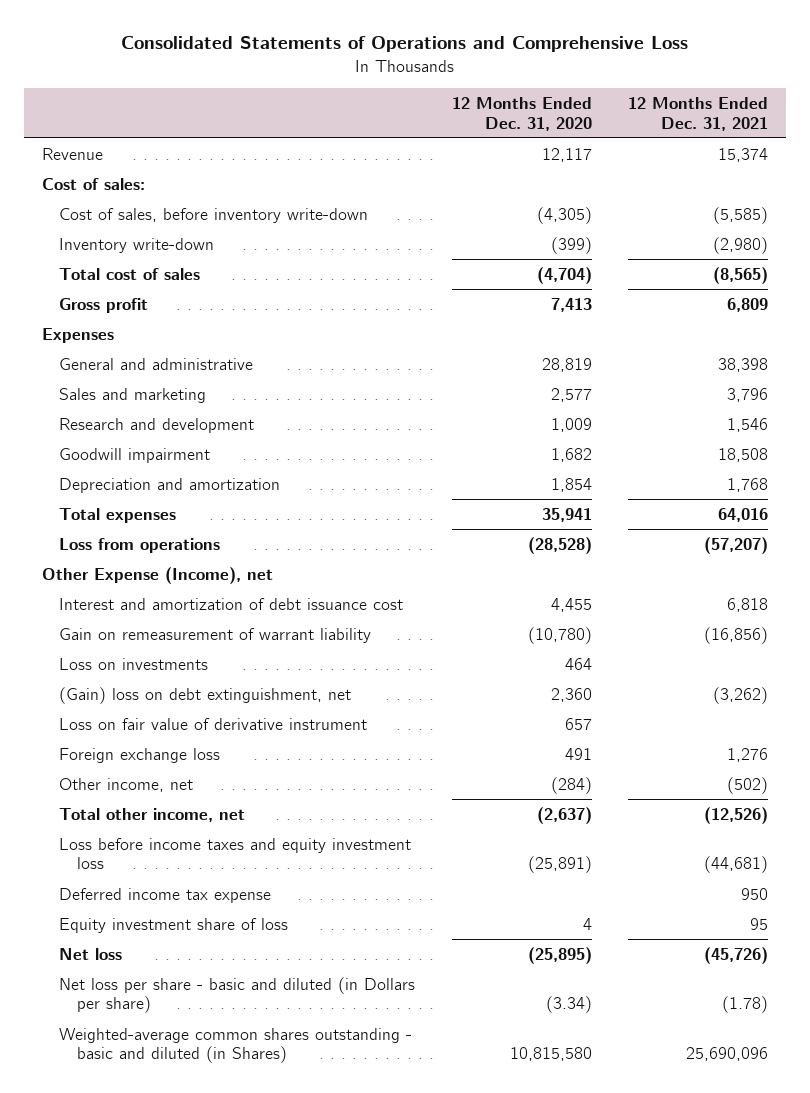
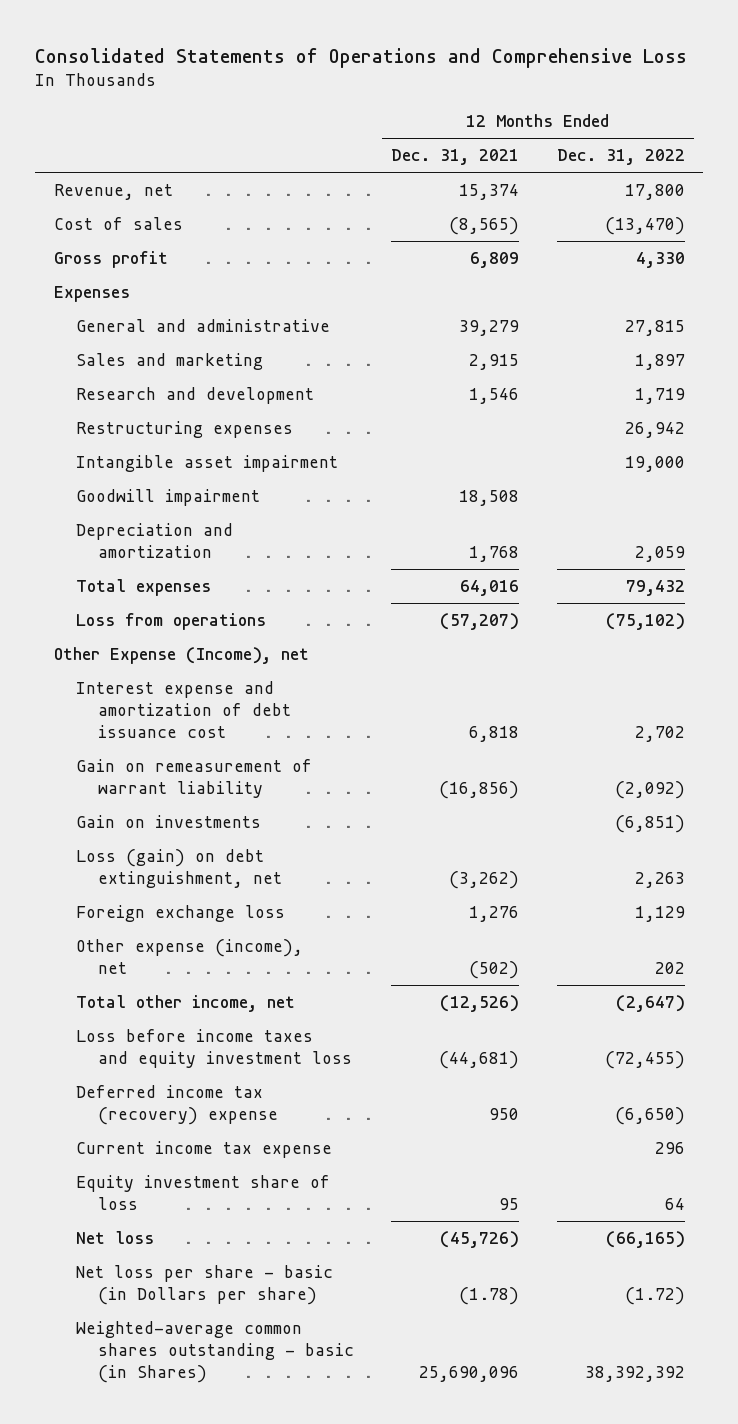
[451,97,592,131] 12 Months Ended Dec. 31, 2020 -> none
none -> [556,149,685,166] Dec. 31, 2022
[41,177,145,190] Cost of sales: -> none
[59,207,369,223] Cost of sales, before inventory write-down -> none
[59,237,215,253] Inventory write-down -> none
[41,147,103,160] Revenue -> [53,184,173,201] Revenue, net
[59,267,201,280] Total cost of sales -> [53,217,183,231] Cost of sales
[717,357,768,372] 38,398 -> [459,320,520,337] 39,279
[726,387,768,402] 3,796 -> [469,354,520,371] 2,915
none -> [76,421,294,439] Restructuring expenses
none -> [76,455,339,473] Intangible asset impairment
[59,597,404,610] Interest and amortization of debt issuance cost -> [76,681,292,738] Interest expense and amortization of debt issuance cost
[59,717,368,730] Loss on fair value of derivative instrument -> none
[59,657,209,670] Loss on investments -> [76,815,262,829] Gain on investments
[59,686,352,704] (Gain) loss on debt extinguishment, net -> [76,849,283,889] Loss (gain) on debt extinguishment, net
[59,777,194,792] Other income, net -> [76,939,304,975] Other expense (income), net
[59,887,272,903] Deferred income tax expense -> [76,1085,279,1126] Deferred income tax (recovery) expense
none -> [76,1141,333,1159] Current income tax expense
[59,976,416,1014] Net loss per share - basic and diluted (in Dollars per share) -> [76,1265,334,1306] Net loss per share - basic (in Dollars per share)
[59,1027,413,1064] Weighted-average common shares outstanding - basic and diluted (in Shares) -> [76,1321,355,1383] Weighted-average common shares outstanding - basic (in Shares)

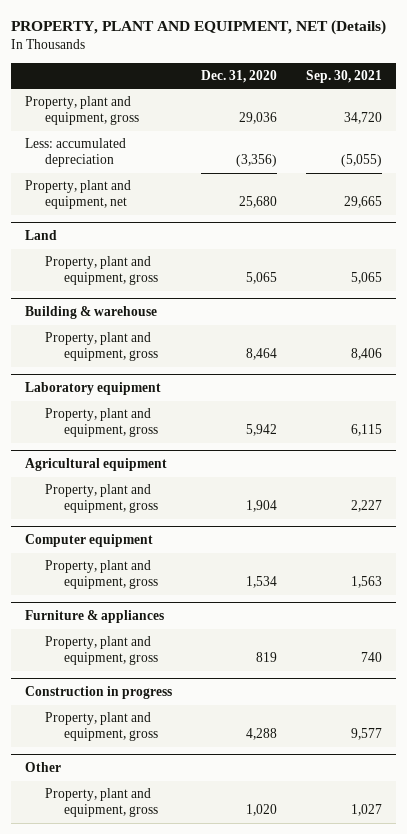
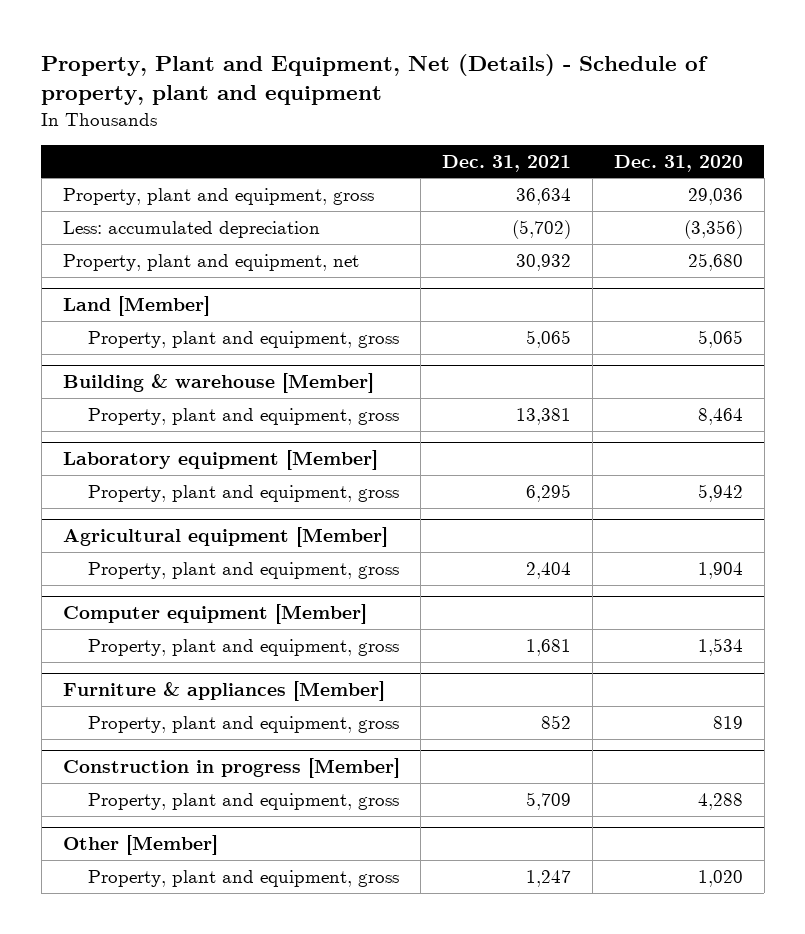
[10,20,386,36] PROPERTY, PLANT AND EQUIPMENT, NET (Details) -> [41,53,709,106] Property, Plant and Equipment, Net (Details) - Schedule of property, plant and equipment
[305,69,382,83] Sep. 30, 2021 -> none
none -> [442,154,572,172] Dec. 31, 2021
[25,230,58,241] Land -> [62,296,210,317] Land [Member]
[25,306,158,320] Building & warehouse -> [62,373,374,394] Building & warehouse [Member]
[25,382,162,396] Laboratory equipment -> [62,450,378,471] Laboratory equipment [Member]
[25,458,168,472] Agricultural equipment -> [62,527,388,548] Agricultural equipment [Member]
[25,534,154,548] Computer equipment -> [62,604,367,625] Computer equipment [Member]
[25,610,165,624] Furniture & appliances -> [62,681,385,702] Furniture & appliances [Member]
[25,686,173,700] Construction in progress -> [62,758,400,779] Construction in progress [Member]
[25,762,62,773] Other -> [62,835,218,856] Other [Member]

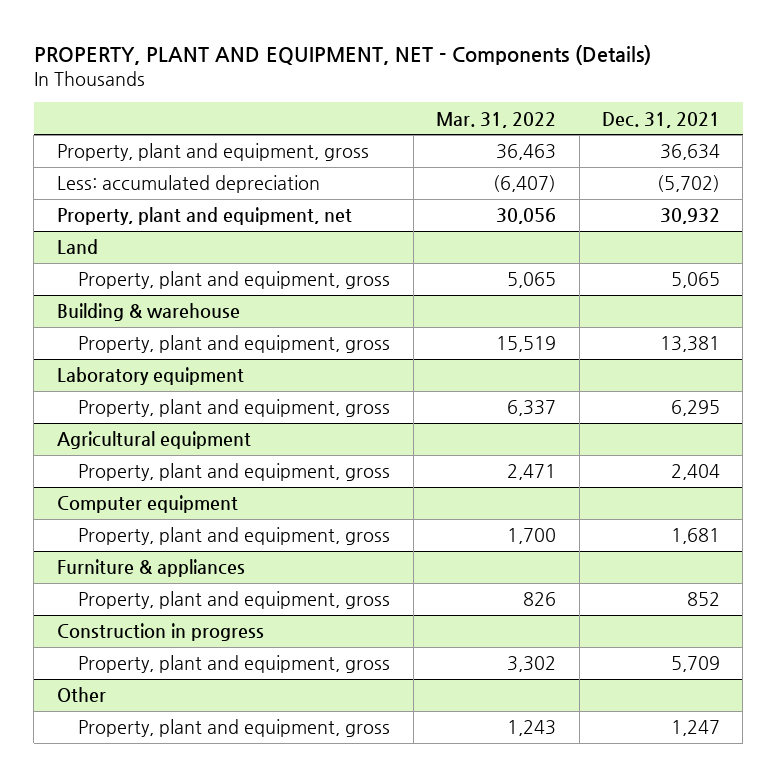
[41,53,709,106] Property, Plant and Equipment, Net (Details) - Schedule of property, plant and equipment -> [33,45,651,66] PROPERTY, PLANT AND EQUIPMENT, NET - Components (Details)
[613,154,743,172] Dec. 31, 2020 -> none
none -> [436,111,557,128] Mar. 31, 2022
[62,296,210,317] Land [Member] -> [56,239,98,255] Land
[62,373,374,394] Building & warehouse [Member] -> [56,303,240,322] Building & warehouse
[62,450,378,471] Laboratory equipment [Member] -> [56,367,244,386] Laboratory equipment
[62,527,388,548] Agricultural equipment [Member] -> [56,431,251,450] Agricultural equipment
[62,604,367,625] Computer equipment [Member] -> [56,495,238,514] Computer equipment
[62,681,385,702] Furniture & appliances [Member] -> [56,559,245,578] Furniture & appliances
[62,758,400,779] Construction in progress [Member] -> [56,623,264,642] Construction in progress
[62,835,218,856] Other [Member] -> [56,687,106,703] Other

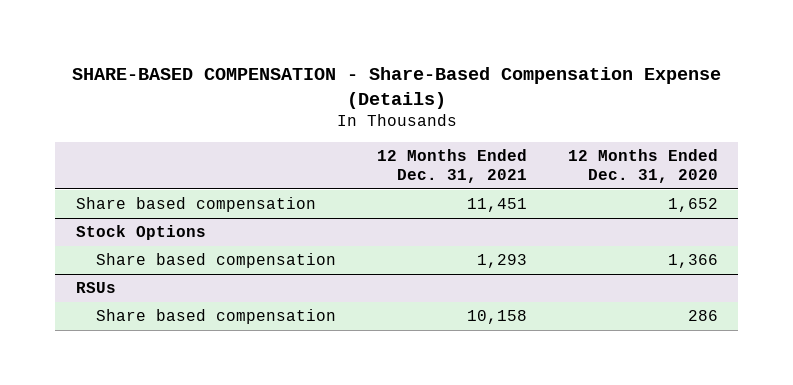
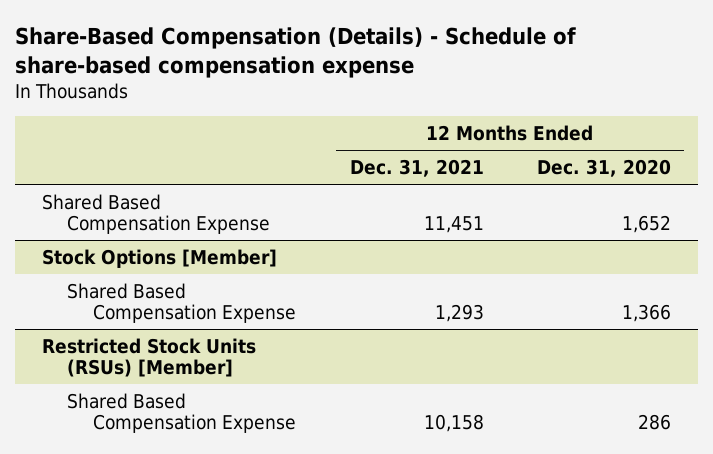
[71,67,721,109] SHARE-BASED COMPENSATION - Share-Based Compensation Expense (Details) -> [14,26,576,78] Share-Based Compensation (Details) - Schedule of share-based compensation expense
[75,197,316,213] Share based compensation -> [41,193,271,235] Shared Based Compensation Expense
[75,225,206,241] Stock Options -> [41,248,277,268] Stock Options [Member]
[96,253,337,269] Share based compensation -> [67,282,297,324] Shared Based Compensation Expense
[75,282,116,294] RSUs -> [41,337,256,378] Restricted Stock Units (RSUs) [Member]
[96,309,337,325] Share based compensation -> [67,392,297,434] Shared Based Compensation Expense

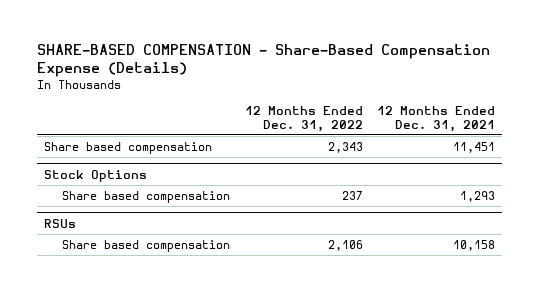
[14,26,576,78] Share-Based Compensation (Details) - Schedule of share-based compensation expense -> [36,43,490,77] SHARE-BASED COMPENSATION - Share-Based Compensation Expense (Details)
[536,159,671,178] Dec. 31, 2020 -> none
none -> [244,105,363,132] 12 Months Ended Dec. 31, 2022
[41,193,271,235] Shared Based Compensation Expense -> [44,141,213,154] Share based compensation
[41,248,277,268] Stock Options [Member] -> [44,169,148,182] Stock Options
[67,282,297,324] Shared Based Compensation Expense -> [62,190,231,203] Share based compensation
[41,337,256,378] Restricted Stock Units (RSUs) [Member] -> [44,218,77,228] RSUs
[67,392,297,434] Shared Based Compensation Expense -> [62,239,231,252] Share based compensation

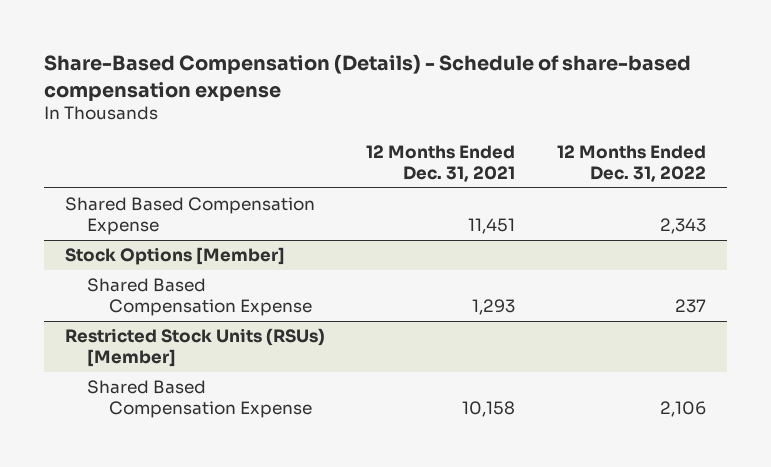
[36,43,490,77] SHARE-BASED COMPENSATION - Share-Based Compensation Expense (Details) -> [44,54,692,101] Share-Based Compensation (Details) - Schedule of share-based compensation expense
[44,141,213,154] Share based compensation -> [64,197,315,236] Shared Based Compensation Expense
[44,169,148,182] Stock Options -> [64,247,285,266] Stock Options [Member]
[62,190,231,203] Share based compensation -> [86,278,312,317] Shared Based Compensation Expense
[44,218,77,228] RSUs -> [64,328,325,368] Restricted Stock Units (RSUs) [Member]
[62,239,231,252] Share based compensation -> [86,380,312,419] Shared Based Compensation Expense

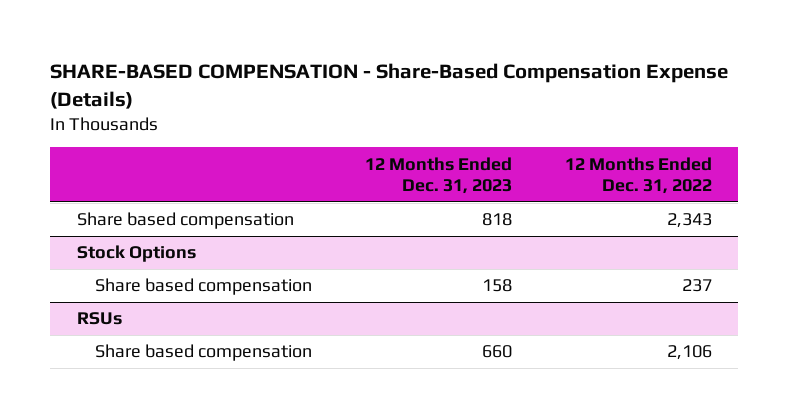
[44,54,692,101] Share-Based Compensation (Details) - Schedule of share-based compensation expense -> [50,62,729,109] SHARE-BASED COMPENSATION - Share-Based Compensation Expense (Details)
[366,144,516,182] 12 Months Ended Dec. 31, 2021 -> none
none -> [365,156,513,194] 12 Months Ended Dec. 31, 2023
[64,197,315,236] Shared Based Compensation Expense -> [76,212,294,230] Share based compensation
[64,247,285,266] Stock Options [Member] -> [76,245,196,263] Stock Options
[86,278,312,317] Shared Based Compensation Expense -> [95,278,313,296] Share based compensation
[64,328,325,368] Restricted Stock Units (RSUs) [Member] -> [76,312,122,326] RSUs
[86,380,312,419] Shared Based Compensation Expense -> [95,344,313,362] Share based compensation

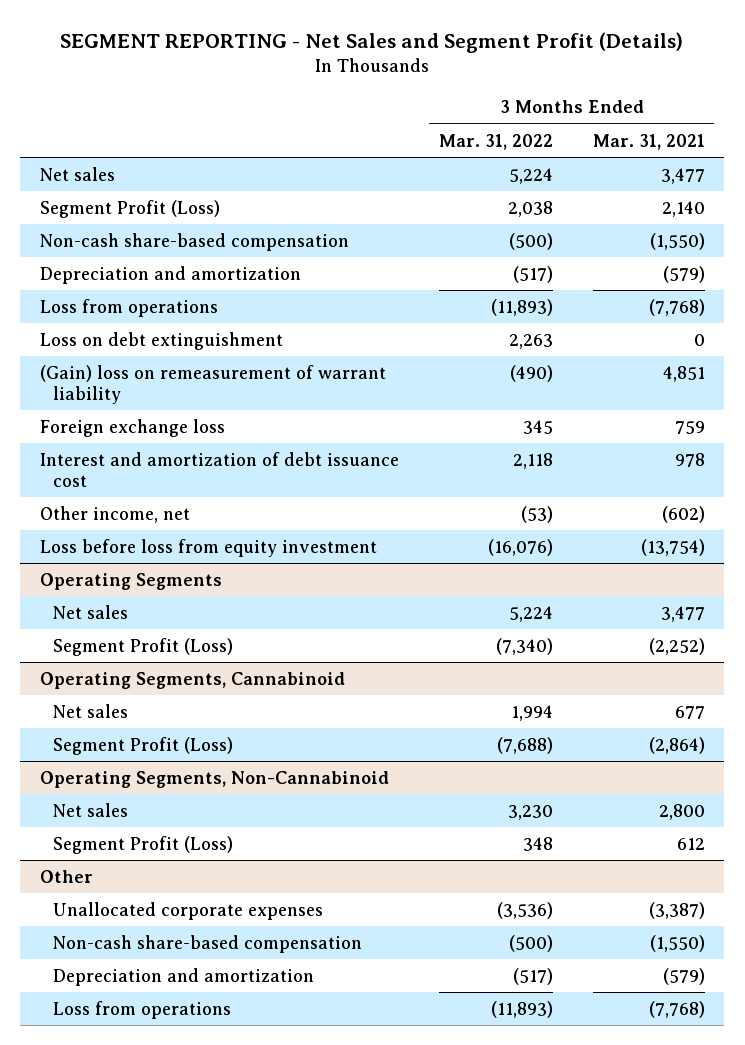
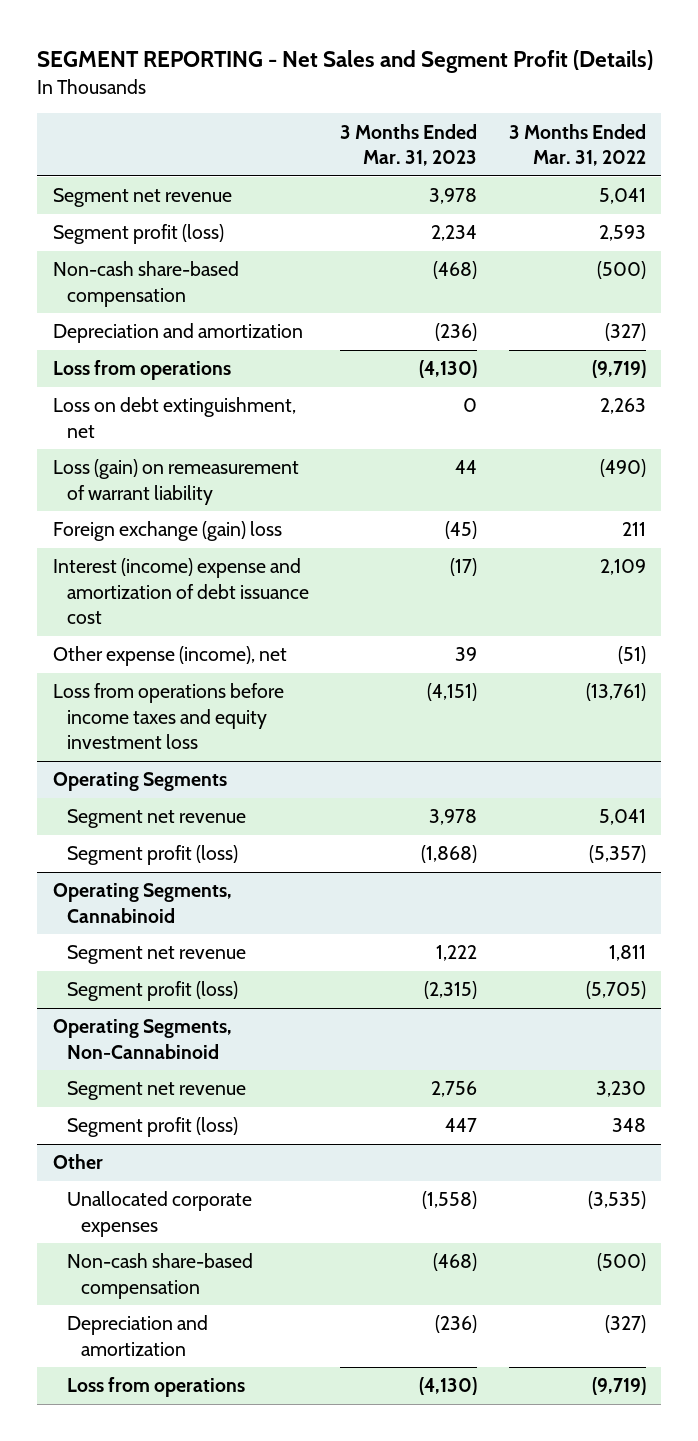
[592,133,705,150] Mar. 31, 2021 -> none
none -> [340,123,478,166] 3 Months Ended Mar. 31, 2023
[40,166,116,181] Net sales -> [52,188,232,208] Segment net revenue
[508,167,553,184] 5,224 -> [598,188,646,205] 5,041
[40,199,221,218] Segment Profit (Loss) -> [52,224,224,245] Segment profit (loss)
[507,200,553,217] 2,038 -> [598,225,646,242] 2,593
[512,265,553,283] (517) -> [604,323,646,342] (327)
[490,298,553,316] (11,893) -> [591,360,646,379] (9,719)
[40,331,284,350] Loss on debt extinguishment -> [52,397,296,438] Loss on debt extinguishment, net
[40,364,387,404] (Gain) loss on remeasurement of warrant liability -> [52,459,299,505] Loss (gain) on remeasurement of warrant liability
[40,418,226,437] Foreign exchange loss -> [52,521,282,542] Foreign exchange (gain) loss
[522,419,553,434] 345 -> [621,522,646,537] 211
[40,451,400,487] Interest and amortization of debt issuance cost -> [52,558,309,625] Interest (income) expense and amortization of debt issuance cost
[512,452,553,469] 2,118 -> [599,559,646,576] 2,109
[40,505,191,523] Other income, net -> [52,646,287,667] Other expense (income), net
[520,505,553,523] (53) -> [617,646,646,665] (51)
[40,538,378,557] Loss before loss from equity investment -> [52,683,284,750] Loss from operations before income taxes and equity investment loss
[487,538,553,556] (16,076) -> [585,683,646,702] (13,761)
[53,604,129,619] Net sales -> [66,809,246,829] Segment net revenue
[508,605,553,622] 5,224 -> [598,809,646,826] 5,041
[53,637,234,656] Segment Profit (Loss) -> [66,845,238,866] Segment profit (loss)
[495,637,553,655] (7,340) -> [588,845,646,864] (5,357)
[53,703,129,718] Net sales -> [66,945,246,965] Segment net revenue
[510,704,553,721] 1,994 -> [608,945,646,962] 1,811
[53,736,234,755] Segment Profit (Loss) -> [66,981,238,1002] Segment profit (loss)
[496,736,553,754] (7,688) -> [585,981,646,1000] (5,705)
[53,802,129,817] Net sales -> [66,1081,246,1101] Segment net revenue
[53,835,234,854] Segment Profit (Loss) -> [66,1117,238,1138] Segment profit (loss)
[496,901,553,919] (3,536) -> [587,1191,646,1210] (3,535)
[512,967,553,985] (517) -> [604,1315,646,1334] (327)
[490,1000,553,1018] (11,893) -> [591,1377,646,1396] (9,719)

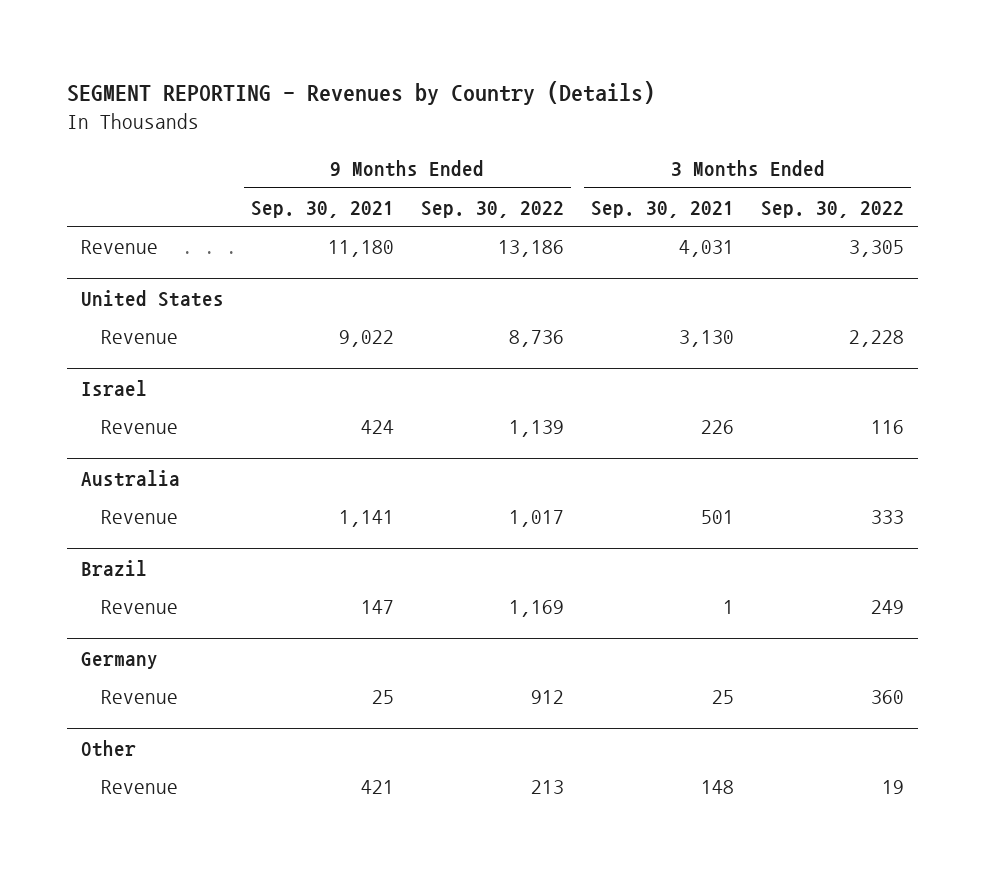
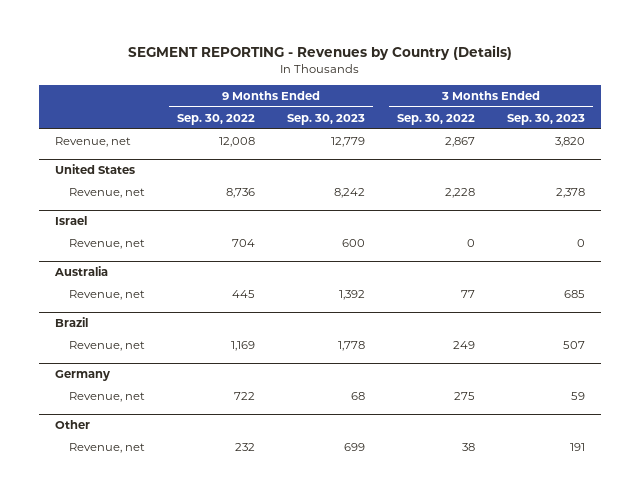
[250,200,394,218] Sep. 30, 2021 -> none
[591,200,735,218] Sep. 30, 2021 -> none
none -> [286,113,365,125] Sep. 30, 2023
none -> [506,113,585,125] Sep. 30, 2023
[80,240,158,255] Revenue -> [55,137,132,148] Revenue, net
[498,240,565,258] 13,186 -> [218,137,255,148] 12,008
[849,240,905,258] 3,305 -> [444,137,475,148] 2,867
[100,330,178,345] Revenue -> [69,188,146,199] Revenue, net
[100,420,178,435] Revenue -> [69,239,146,250] Revenue, net
[509,420,565,438] 1,139 -> [231,239,255,248] 704
[871,420,905,435] 116 -> [466,239,475,248] 0
[100,510,178,525] Revenue -> [69,290,146,301] Revenue, net
[509,510,565,528] 1,017 -> [231,290,255,299] 445
[871,510,905,525] 333 -> [460,290,475,299] 77
[100,600,178,615] Revenue -> [69,341,146,352] Revenue, net
[100,690,178,705] Revenue -> [69,392,146,403] Revenue, net
[531,690,565,705] 912 -> [233,392,255,401] 722
[871,690,905,705] 360 -> [453,392,475,401] 275
[100,780,178,795] Revenue -> [69,443,146,454] Revenue, net
[531,780,565,795] 213 -> [234,443,255,452] 232
[882,780,905,795] 19 -> [461,443,475,452] 38

